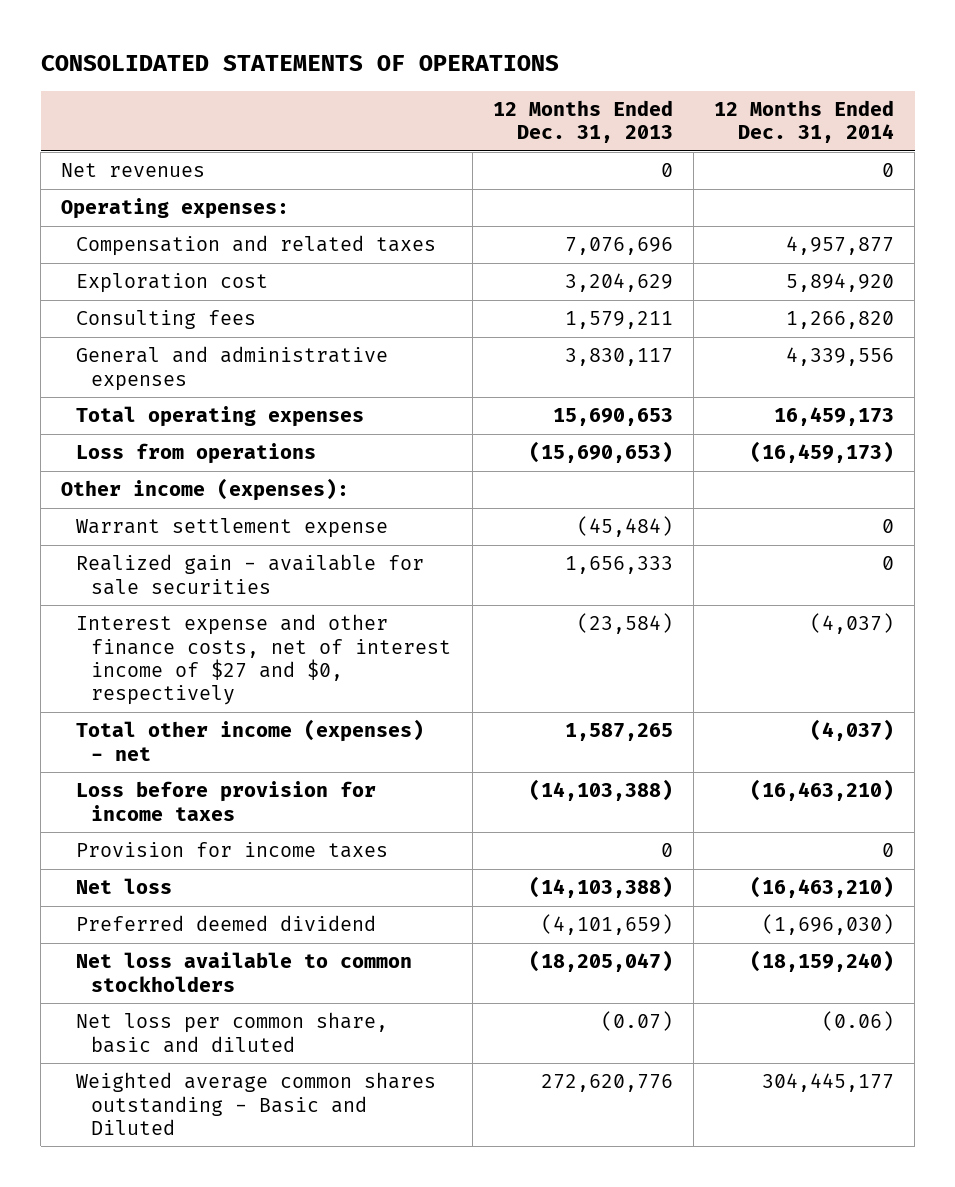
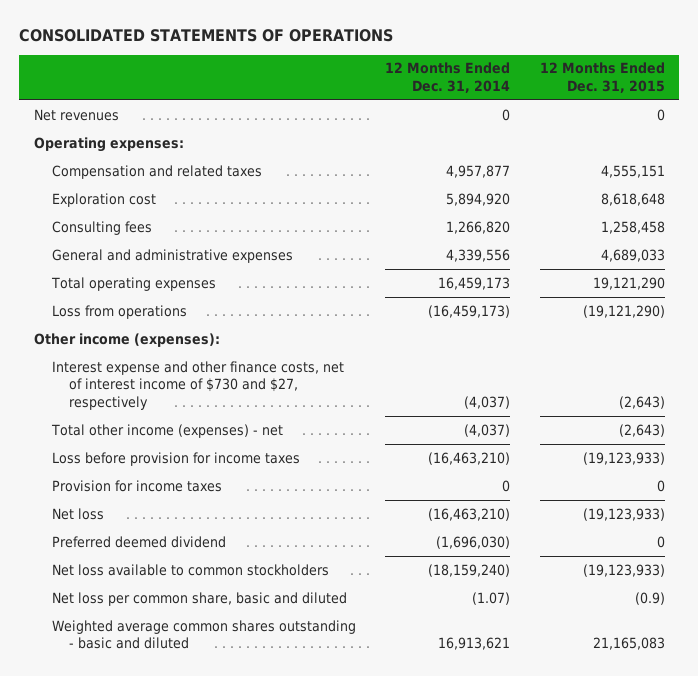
[492,100,673,144] 12 Months Ended Dec. 31, 2013 -> none
none -> [539,62,665,93] 12 Months Ended Dec. 31, 2015
[76,518,389,539] Warrant settlement expense -> none
[76,554,425,595] Realized gain - available for sale securities -> none
[76,614,452,705] Interest expense and other finance costs, net of interest income of $27 and $0, respectively -> [51,360,344,410] Interest expense and other finance costs, net of interest income of $730 and $27, respectively
[821,1011,894,1032] (0.06) -> [472,591,511,605] (1.07)
[76,1072,437,1135] Weighted average common shares outstanding - Basic and Diluted -> [51,619,356,650] Weighted average common shares outstanding - basic and diluted
[761,1073,894,1093] 304,445,177 -> [438,637,511,651] 16,913,621

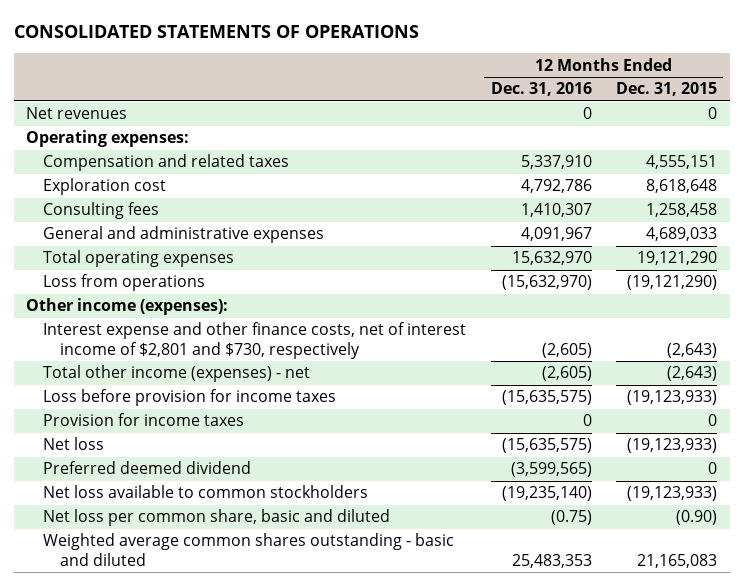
[385,62,511,93] 12 Months Ended Dec. 31, 2014 -> none
none -> [490,82,592,97] Dec. 31, 2016
[51,360,344,410] Interest expense and other finance costs, net of interest income of $730 and $27, respectively -> [42,322,466,359] Interest expense and other finance costs, net of interest income of $2,801 and $730, respectively
[634,591,665,605] (0.9) -> [676,510,718,526] (0.90)

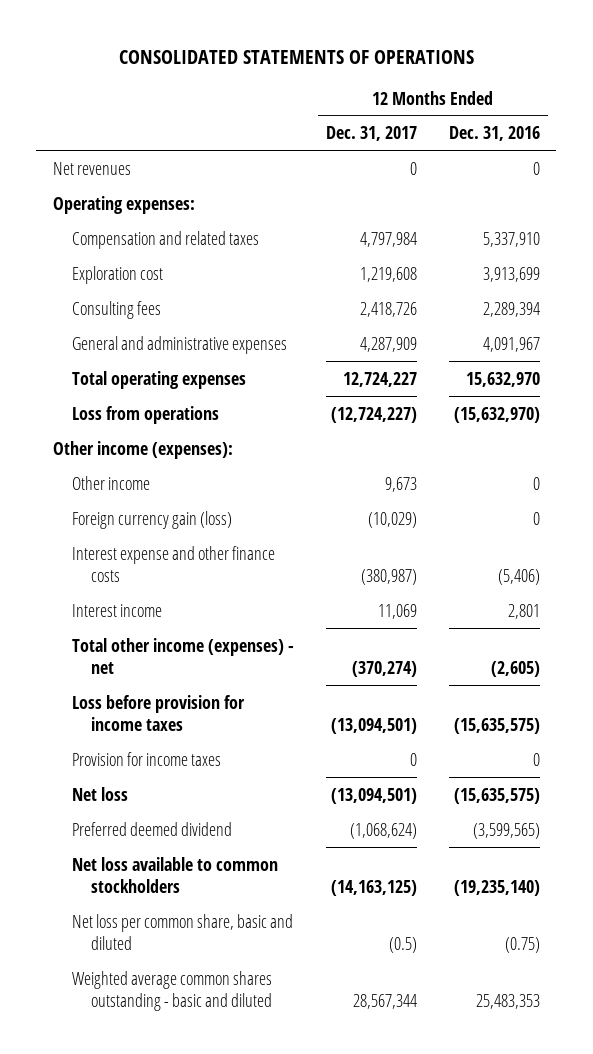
[616,82,718,97] Dec. 31, 2015 -> none
none -> [325,126,417,142] Dec. 31, 2017
[520,179,592,194] 4,792,786 -> [483,266,541,282] 3,913,699
[520,203,592,218] 1,410,307 -> [483,301,541,317] 2,289,394
none -> [71,475,150,490] Other income
none -> [71,510,232,529] Foreign currency gain (loss)
[42,322,466,359] Interest expense and other finance costs, net of interest income of $2,801 and $730, respectively -> [71,545,275,582] Interest expense and other finance costs
[541,342,592,358] (2,605) -> [498,568,541,585] (5,406)
none -> [71,603,162,617] Interest income

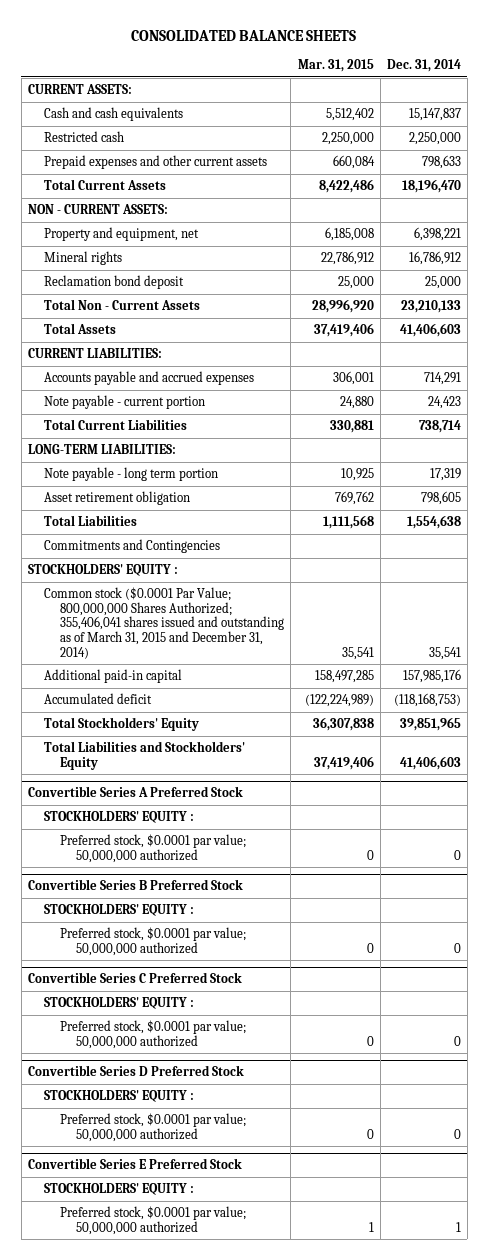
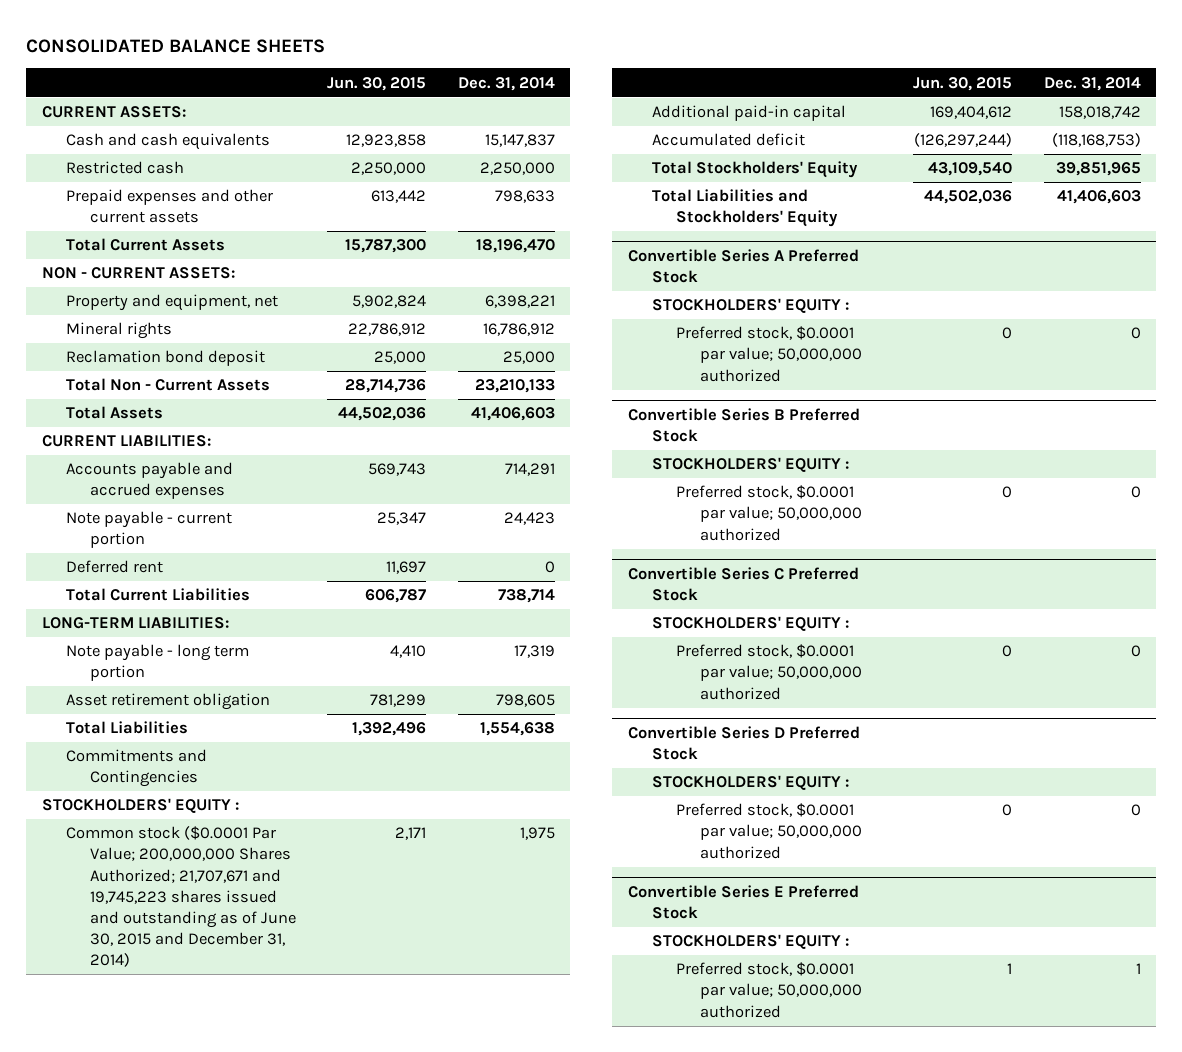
[297,59,374,73] Mar. 31, 2015 -> none
none -> [327,76,427,91] Jun. 30, 2015
none -> [65,560,163,574] Deferred rent
[44,587,285,659] Common stock ($0.0001 Par Value; 800,000,000 Shares Authorized; 355,406,041 shares issued and outstanding as of March 31, 2015 and December 31, 2014) -> [65,826,296,967] Common stock ($0.0001 Par Value; 200,000,000 Shares Authorized; 21,707,671 and 19,745,223 shares issued and outstanding as of June 30, 2015 and December 31, 2014)
[428,646,461,660] 35,541 -> [519,827,555,841] 1,975
[402,669,461,684] 157,985,176 -> [1058,106,1141,120] 158,018,742

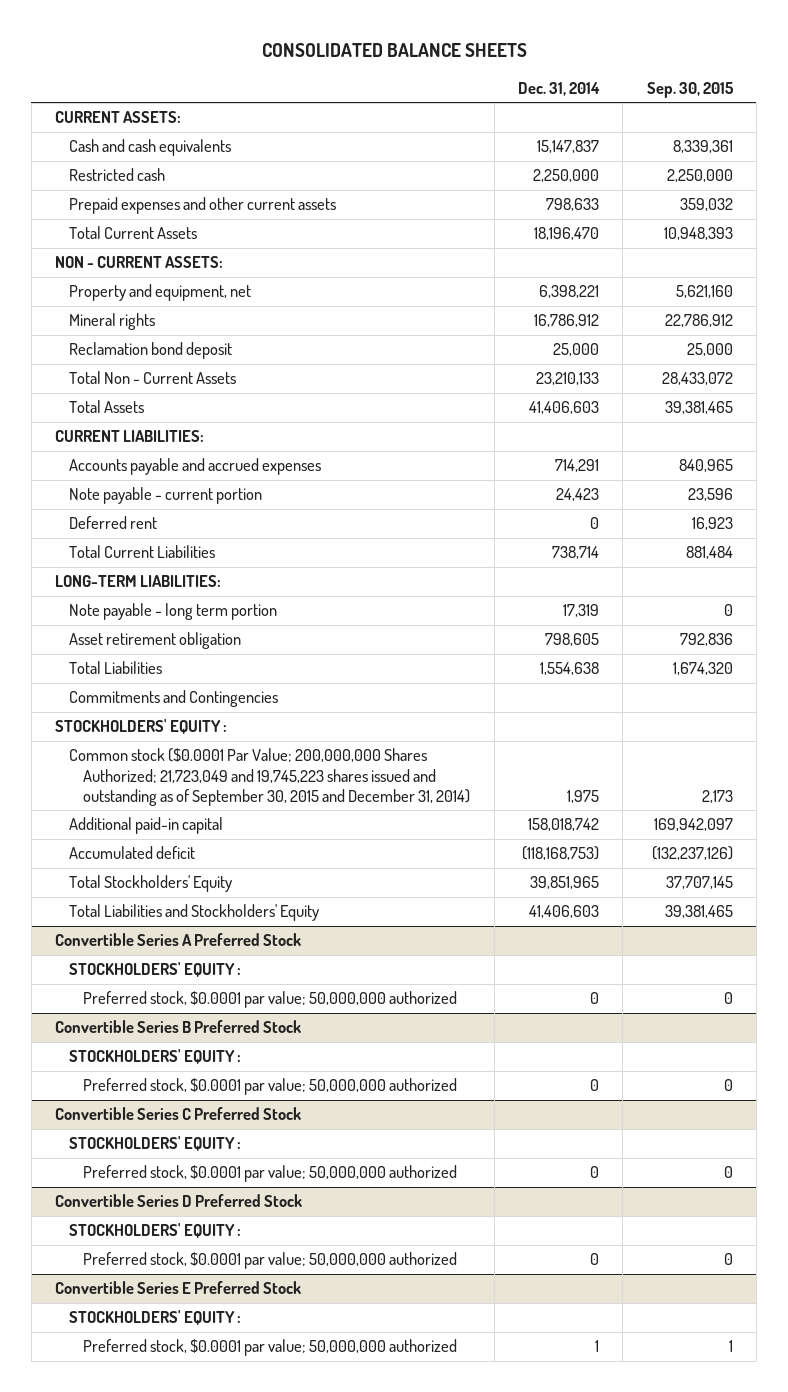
[327,76,427,91] Jun. 30, 2015 -> none
none -> [646,81,734,98] Sep. 30, 2015
[65,826,296,967] Common stock ($0.0001 Par Value; 200,000,000 Shares Authorized; 21,707,671 and 19,745,223 shares issued and outstanding as of June 30, 2015 and December 31, 2014) -> [69,748,471,806] Common stock ($0.0001 Par Value; 200,000,000 Shares Authorized; 21,723,049 and 19,745,223 shares issued and outstanding as of September 30, 2015 and December 31, 2014)

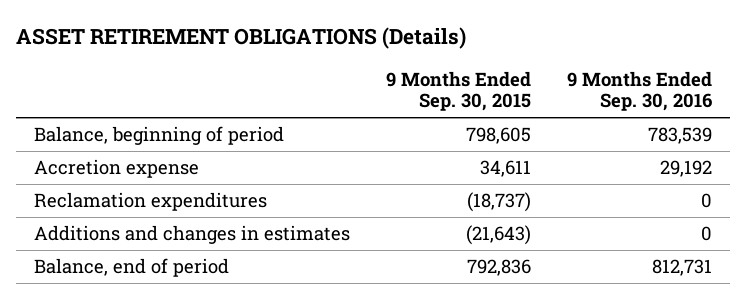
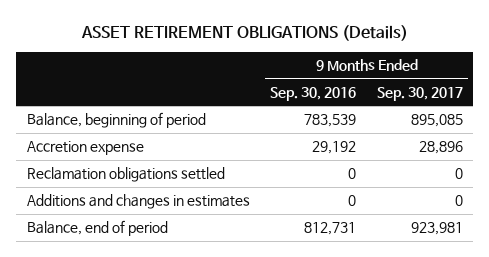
[386,70,532,112] 9 Months Ended Sep. 30, 2015 -> none
none -> [376,86,463,101] Sep. 30, 2017
[33,192,267,212] Reclamation expenditures -> [26,167,225,183] Reclamation obligations settled

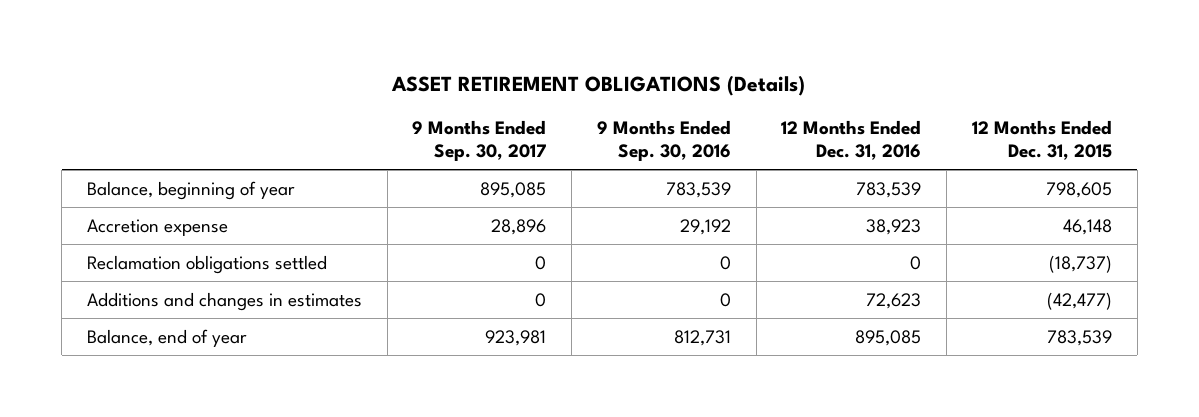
none -> [781,120,922,160] 12 Months Ended Dec. 31, 2016
none -> [971,120,1112,160] 12 Months Ended Dec. 31, 2015
[26,112,206,129] Balance, beginning of period -> [86,180,295,200] Balance, beginning of year
[26,220,168,237] Balance, end of period -> [86,328,247,347] Balance, end of year

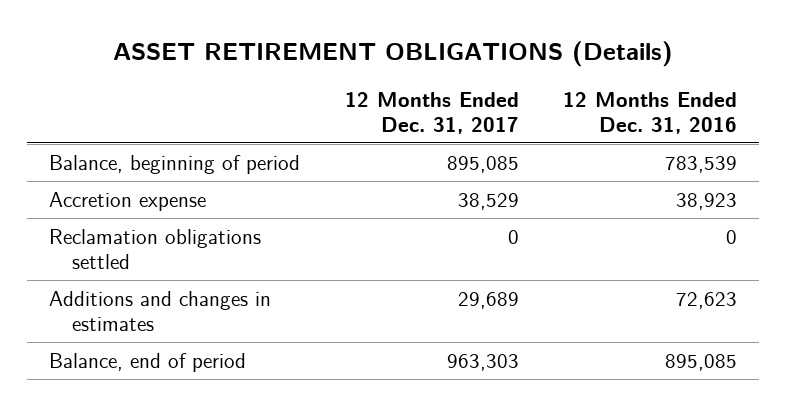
[412,120,547,161] 9 Months Ended Sep. 30, 2017 -> none
[596,120,731,161] 9 Months Ended Sep. 30, 2016 -> none
[971,120,1112,160] 12 Months Ended Dec. 31, 2015 -> none
none -> [344,91,519,134] 12 Months Ended Dec. 31, 2017
[86,180,295,200] Balance, beginning of year -> [48,154,300,174] Balance, beginning of period
[86,328,247,347] Balance, end of year -> [48,352,246,372] Balance, end of period

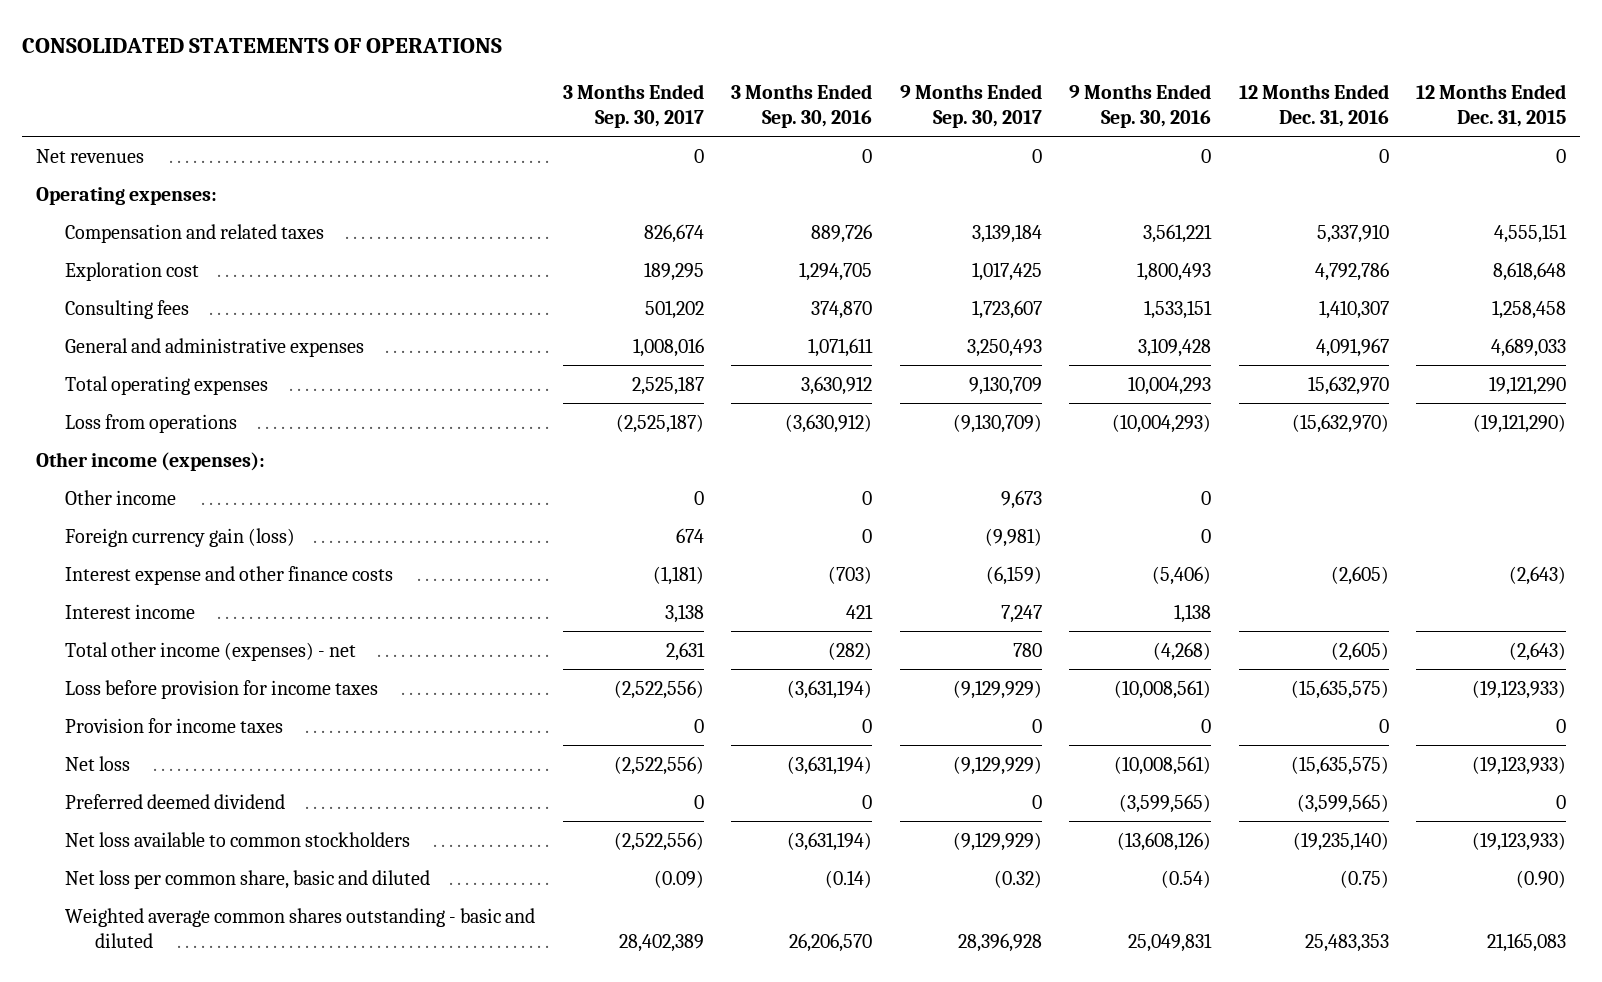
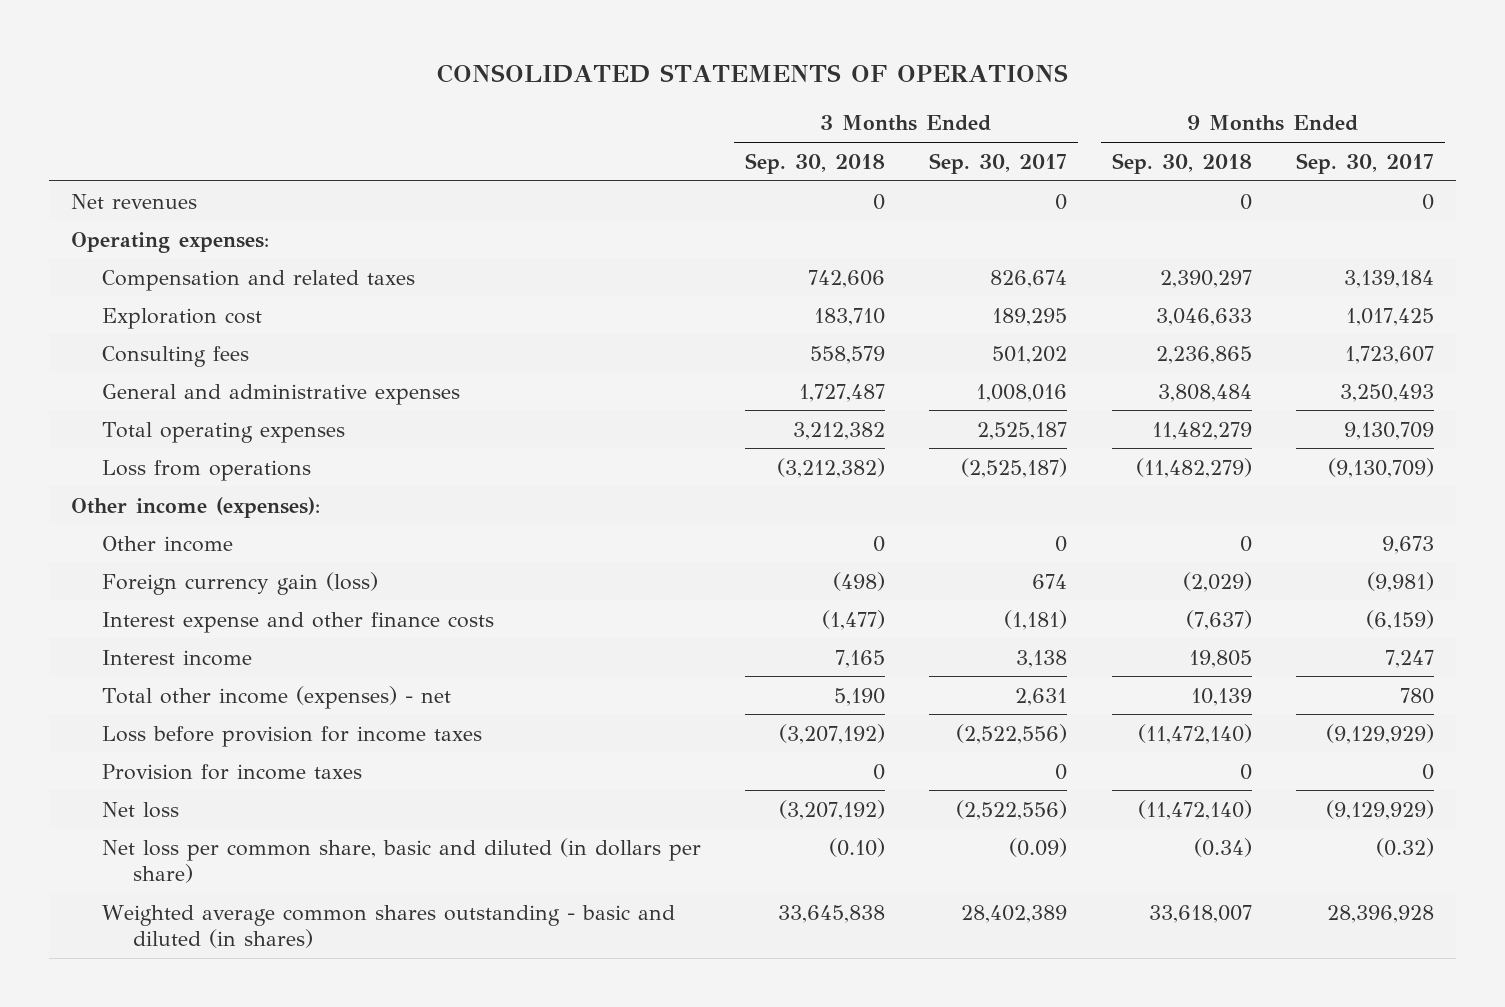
[731,84,873,129] 3 Months Ended Sep. 30, 2016 -> none
[1069,84,1212,129] 9 Months Ended Sep. 30, 2016 -> none
[1238,84,1389,128] 12 Months Ended Dec. 31, 2016 -> none
[1416,84,1567,128] 12 Months Ended Dec. 31, 2015 -> none
none -> [745,152,886,174] Sep. 30, 2018
none -> [1111,152,1252,174] Sep. 30, 2018
[65,793,286,809] Preferred deemed dividend -> none
[65,831,411,847] Net loss available to common stockholders -> none
[65,869,431,889] Net loss per common share, basic and diluted -> [101,837,701,884] Net loss per common share, basic and diluted (in dollars per share)
[65,907,536,948] Weighted average common shares outstanding - basic and diluted -> [101,904,675,949] Weighted average common shares outstanding - basic and diluted (in shares)

